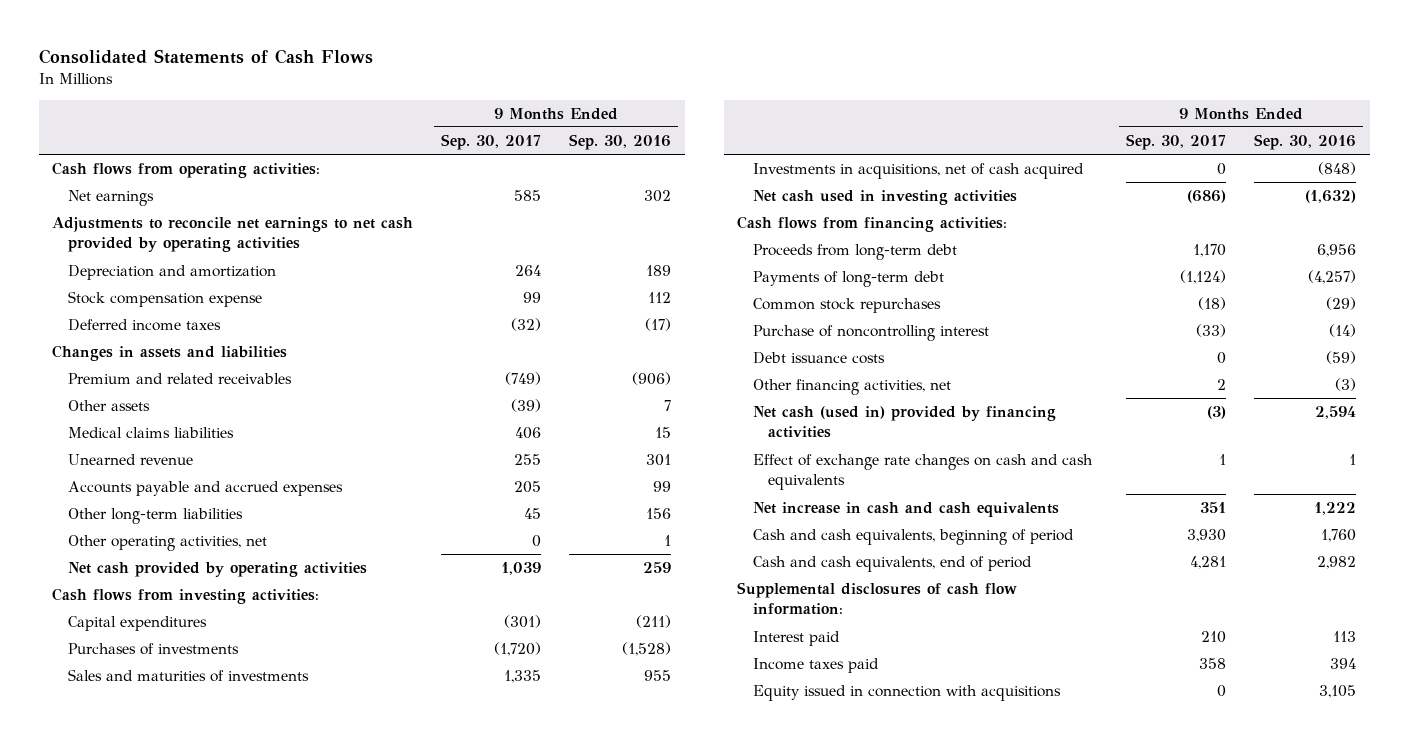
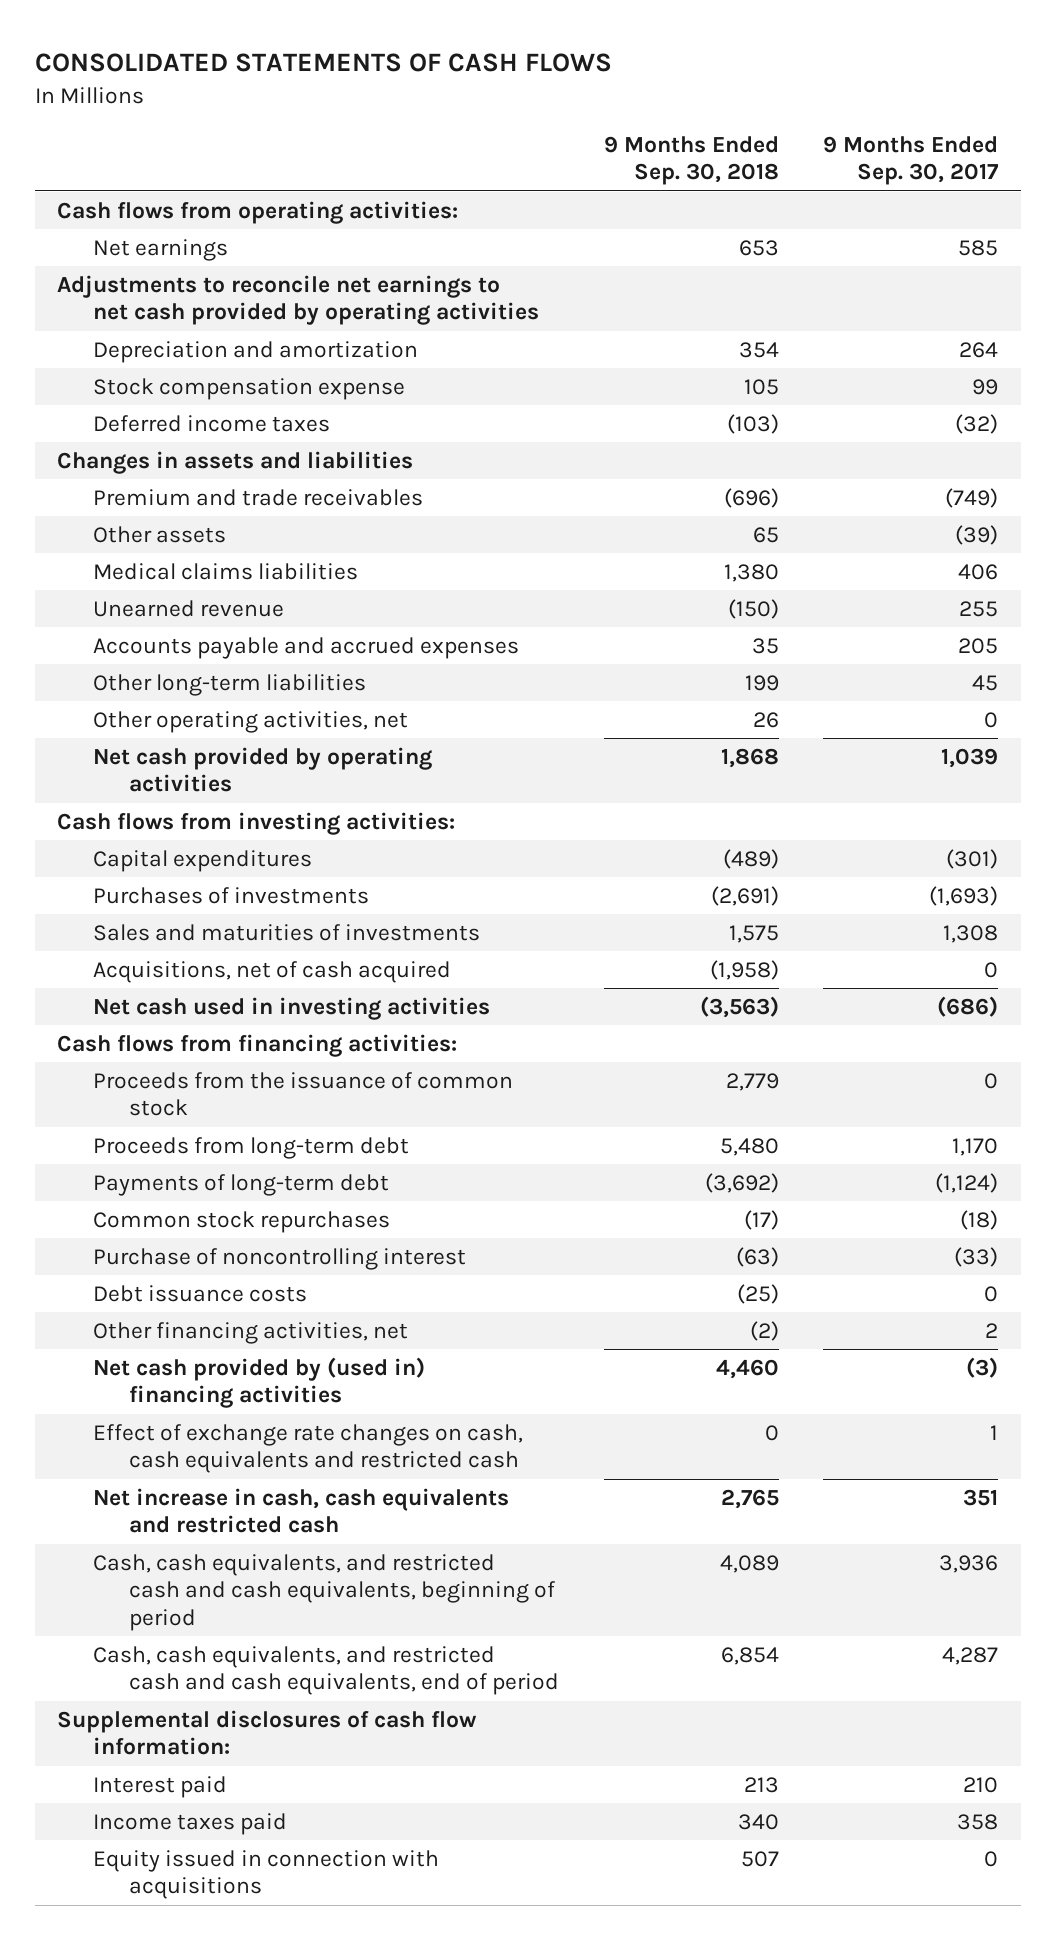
[38,48,373,64] Consolidated Statements of Cash Flows -> [35,53,613,73] CONSOLIDATED STATEMENTS OF CASH FLOWS
[568,134,671,151] Sep. 30, 2016 -> none
none -> [603,135,779,186] 9 Months Ended Sep. 30, 2018
[67,373,292,385] Premium and related receivables -> [93,488,424,506] Premium and trade receivables
[494,642,542,657] (1,720) -> [929,885,999,906] (1,693)
[504,670,542,684] 1,335 -> [943,924,999,943] 1,308
[752,163,1084,180] Investments in acquisitions, net of cash acquired -> [93,960,452,983] Acquisitions, net of cash acquired
none -> [93,1071,514,1117] Proceeds from the issuance of common stock
[752,406,1056,439] Net cash (used in) provided by financing activities -> [93,1356,426,1409] Net cash provided by (used in) financing activities
[752,454,1093,491] Effect of exchange rate changes on cash and cash equivalents -> [93,1423,524,1474] Effect of exchange rate changes on cash, cash equivalents and restricted cash
[752,502,1059,518] Net increase in cash and cash equivalents -> [93,1487,510,1534] Net increase in cash, cash equivalents and restricted cash
[752,529,1074,546] Cash and cash equivalents, beginning of period -> [93,1553,556,1631] Cash, cash equivalents, and restricted cash and cash equivalents, beginning of period
[1187,529,1227,543] 3,930 -> [939,1554,999,1573] 3,936
[752,556,1032,573] Cash and cash equivalents, end of period -> [93,1645,560,1696] Cash, cash equivalents, and restricted cash and cash equivalents, end of period
[1190,556,1227,570] 4,281 -> [942,1646,999,1665] 4,287

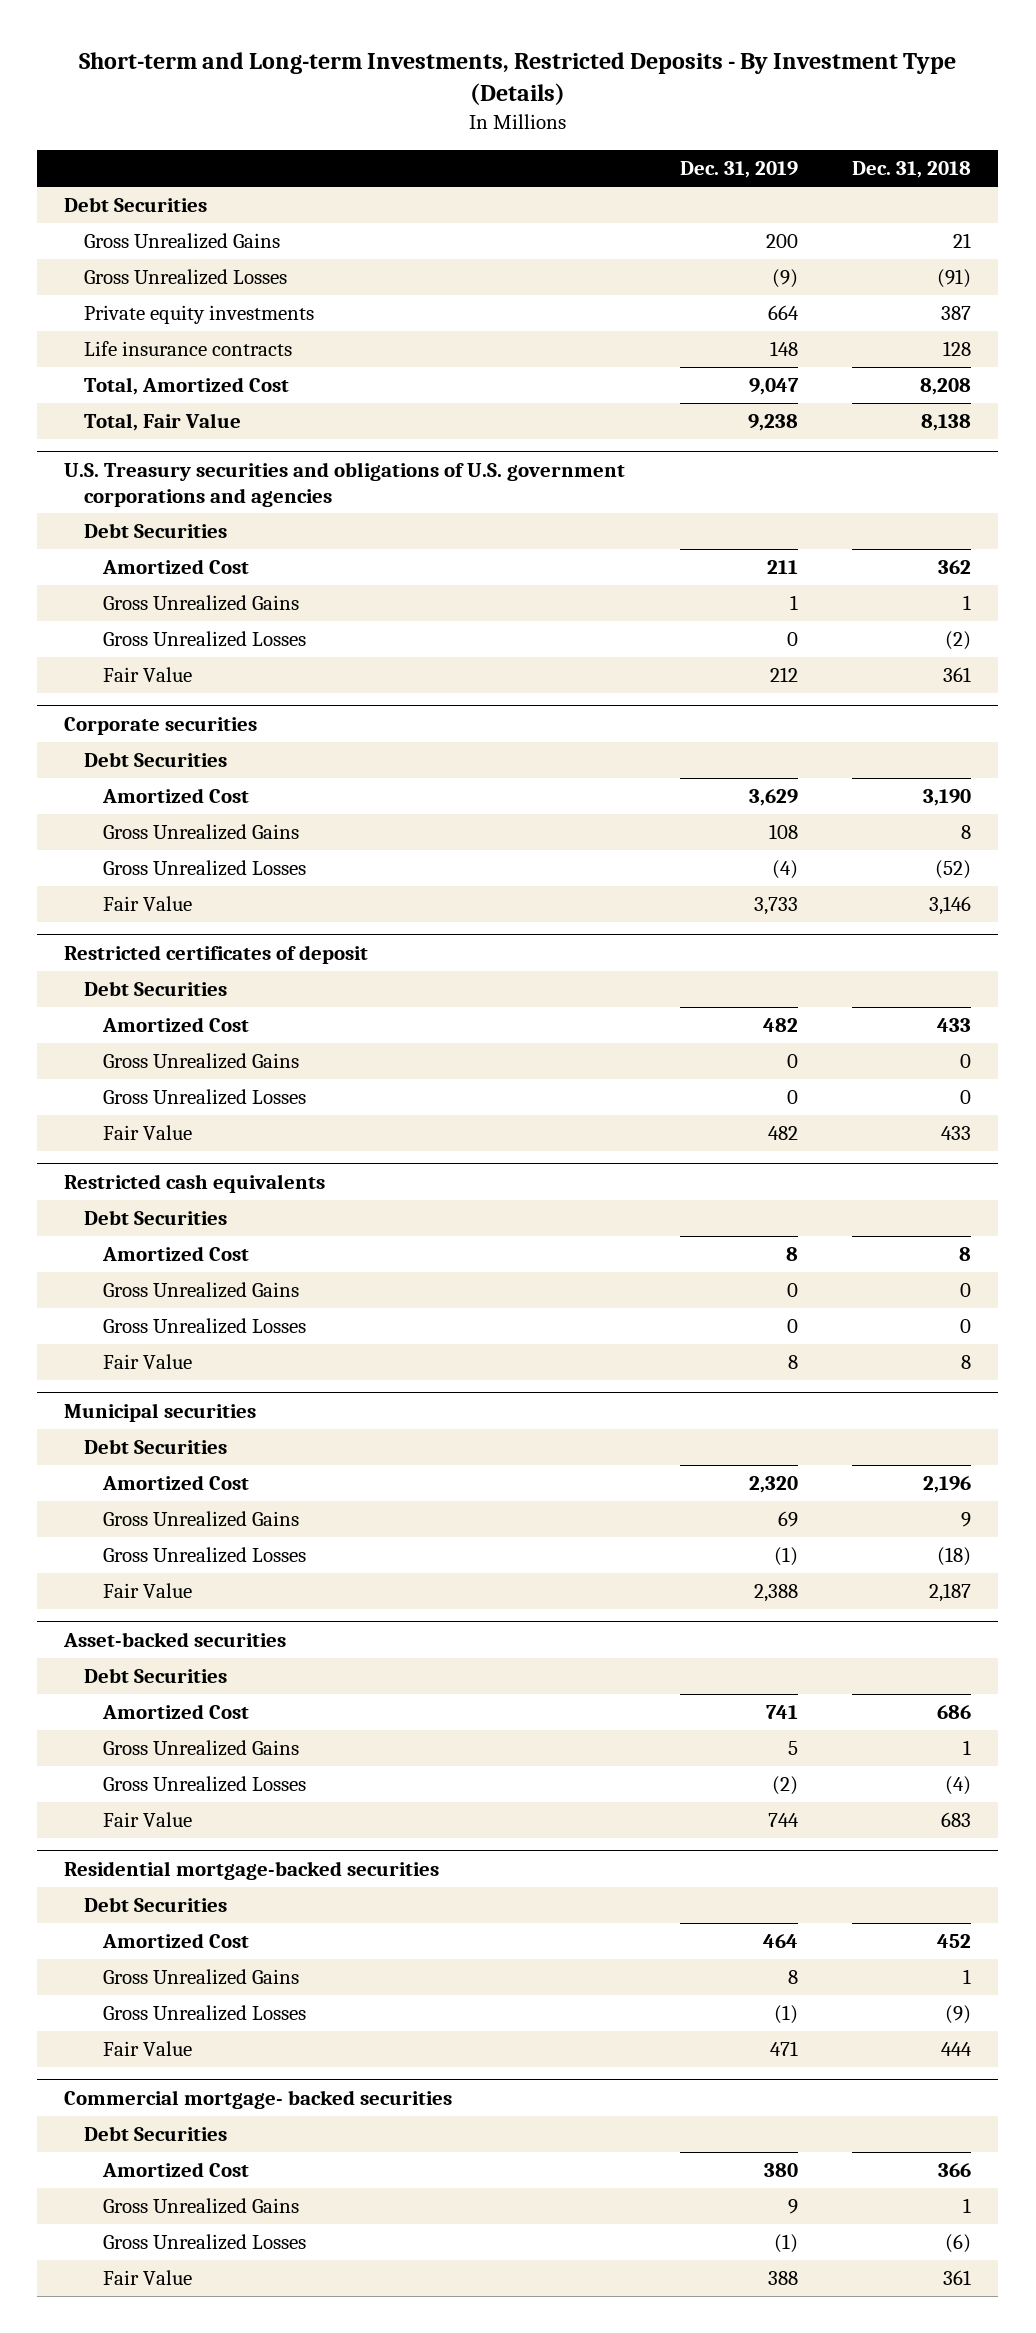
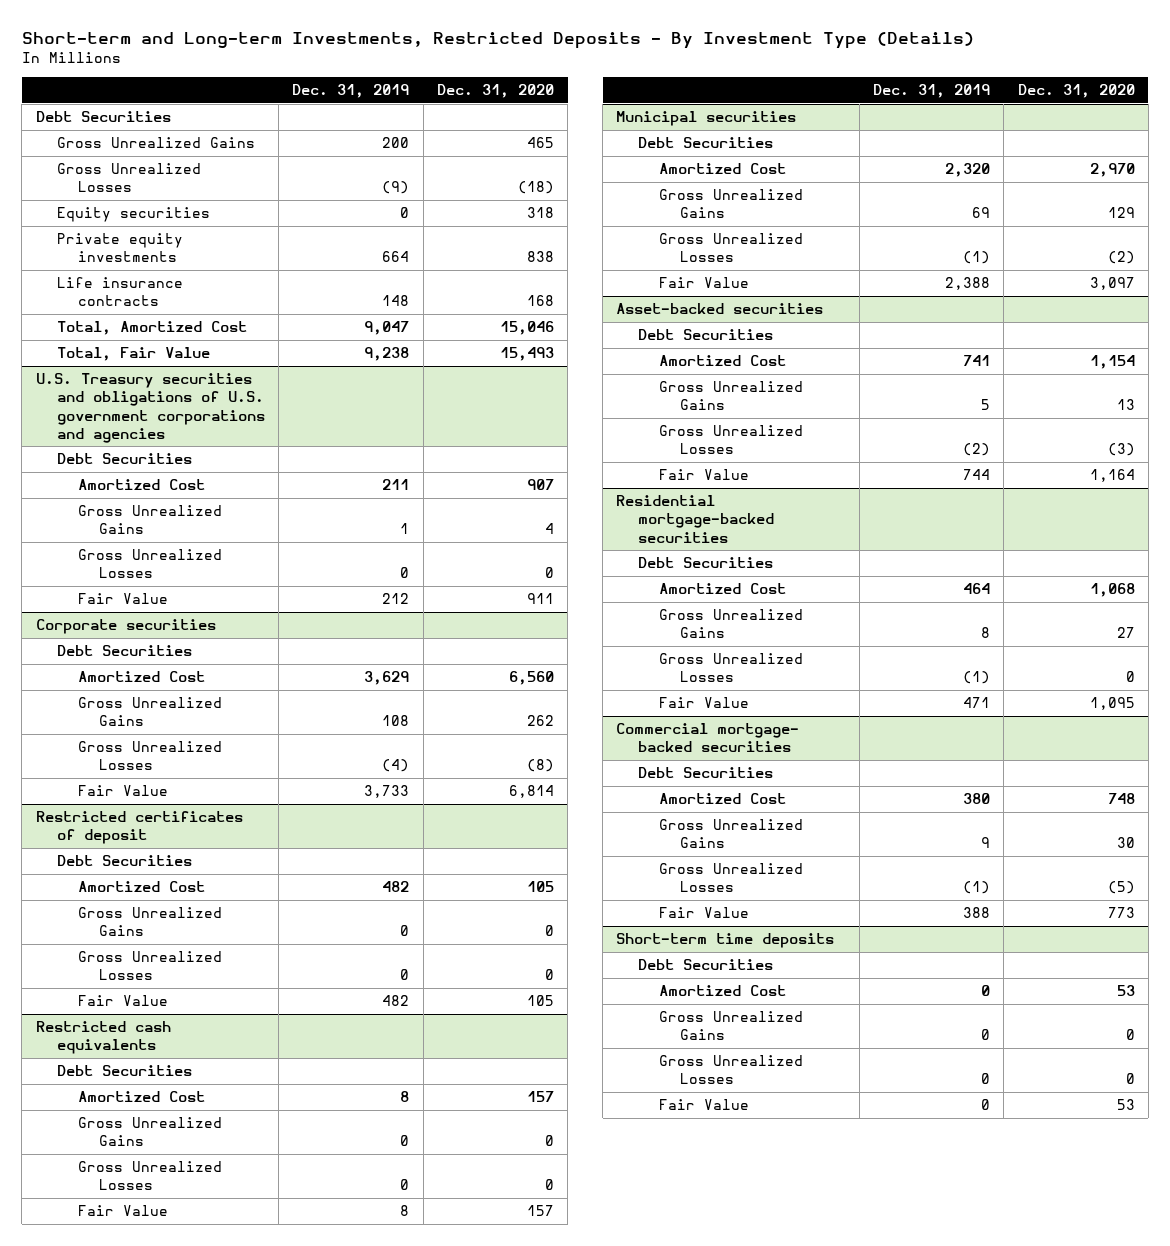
[852,161,972,179] Dec. 31, 2018 -> none
none -> [436,84,554,99] Dec. 31, 2020
none -> [56,207,210,223] Equity securities
none -> [616,933,835,949] Short-term time deposits
none -> [637,959,773,971] Debt Securities
none -> [658,985,786,997] Amortized Cost
none -> [658,1011,803,1041] Gross Unrealized Gains
none -> [658,1055,803,1085] Gross Unrealized Losses
none -> [658,1099,749,1111] Fair Value

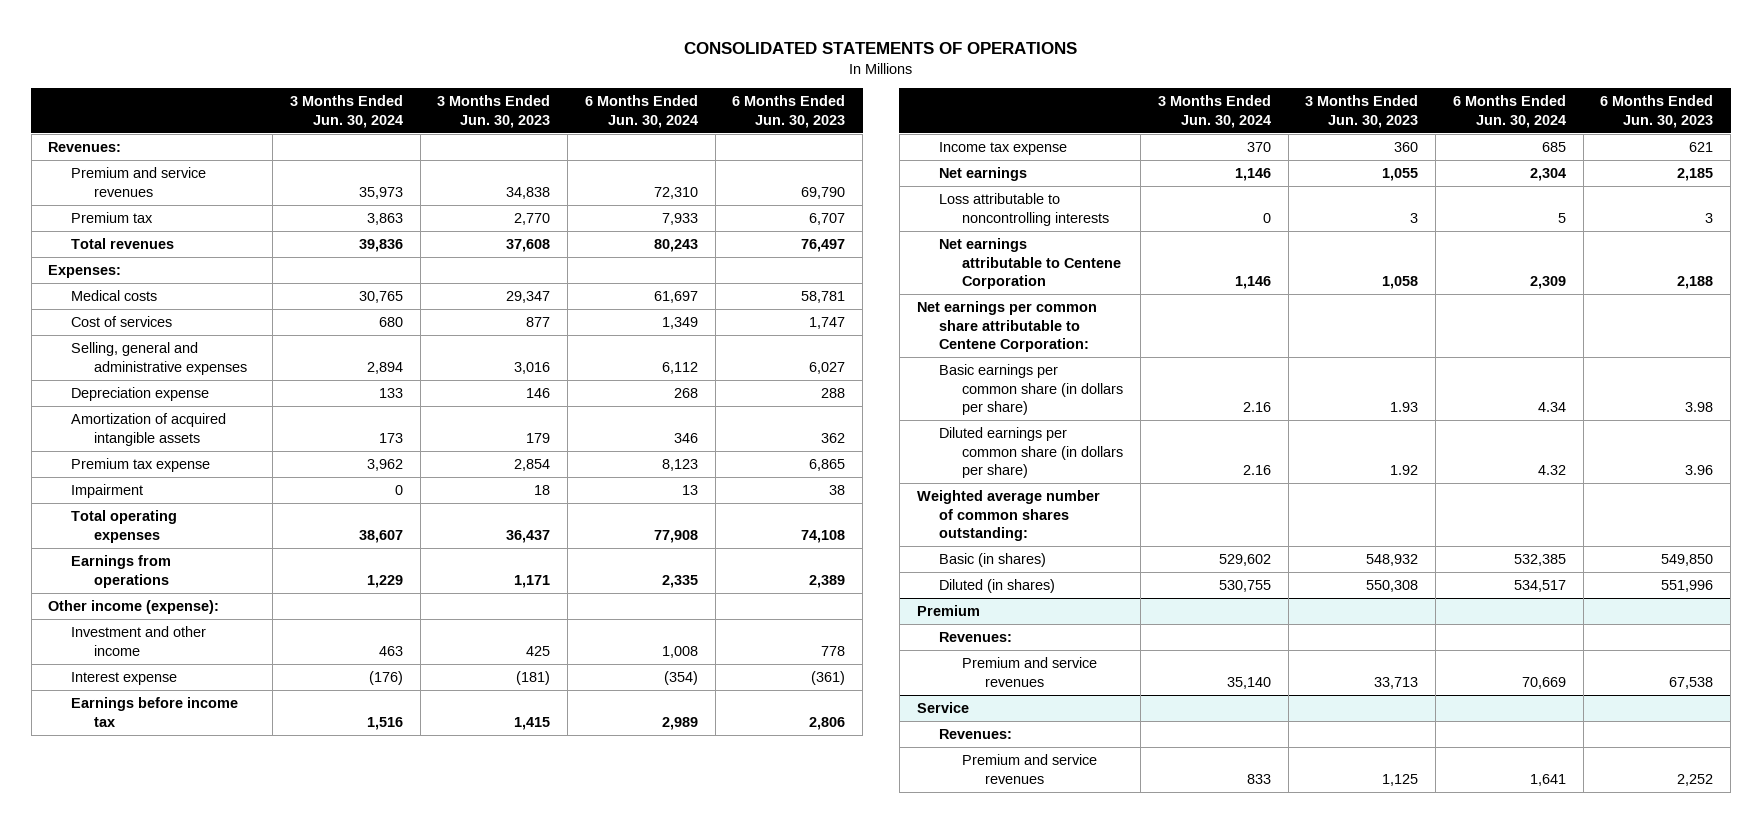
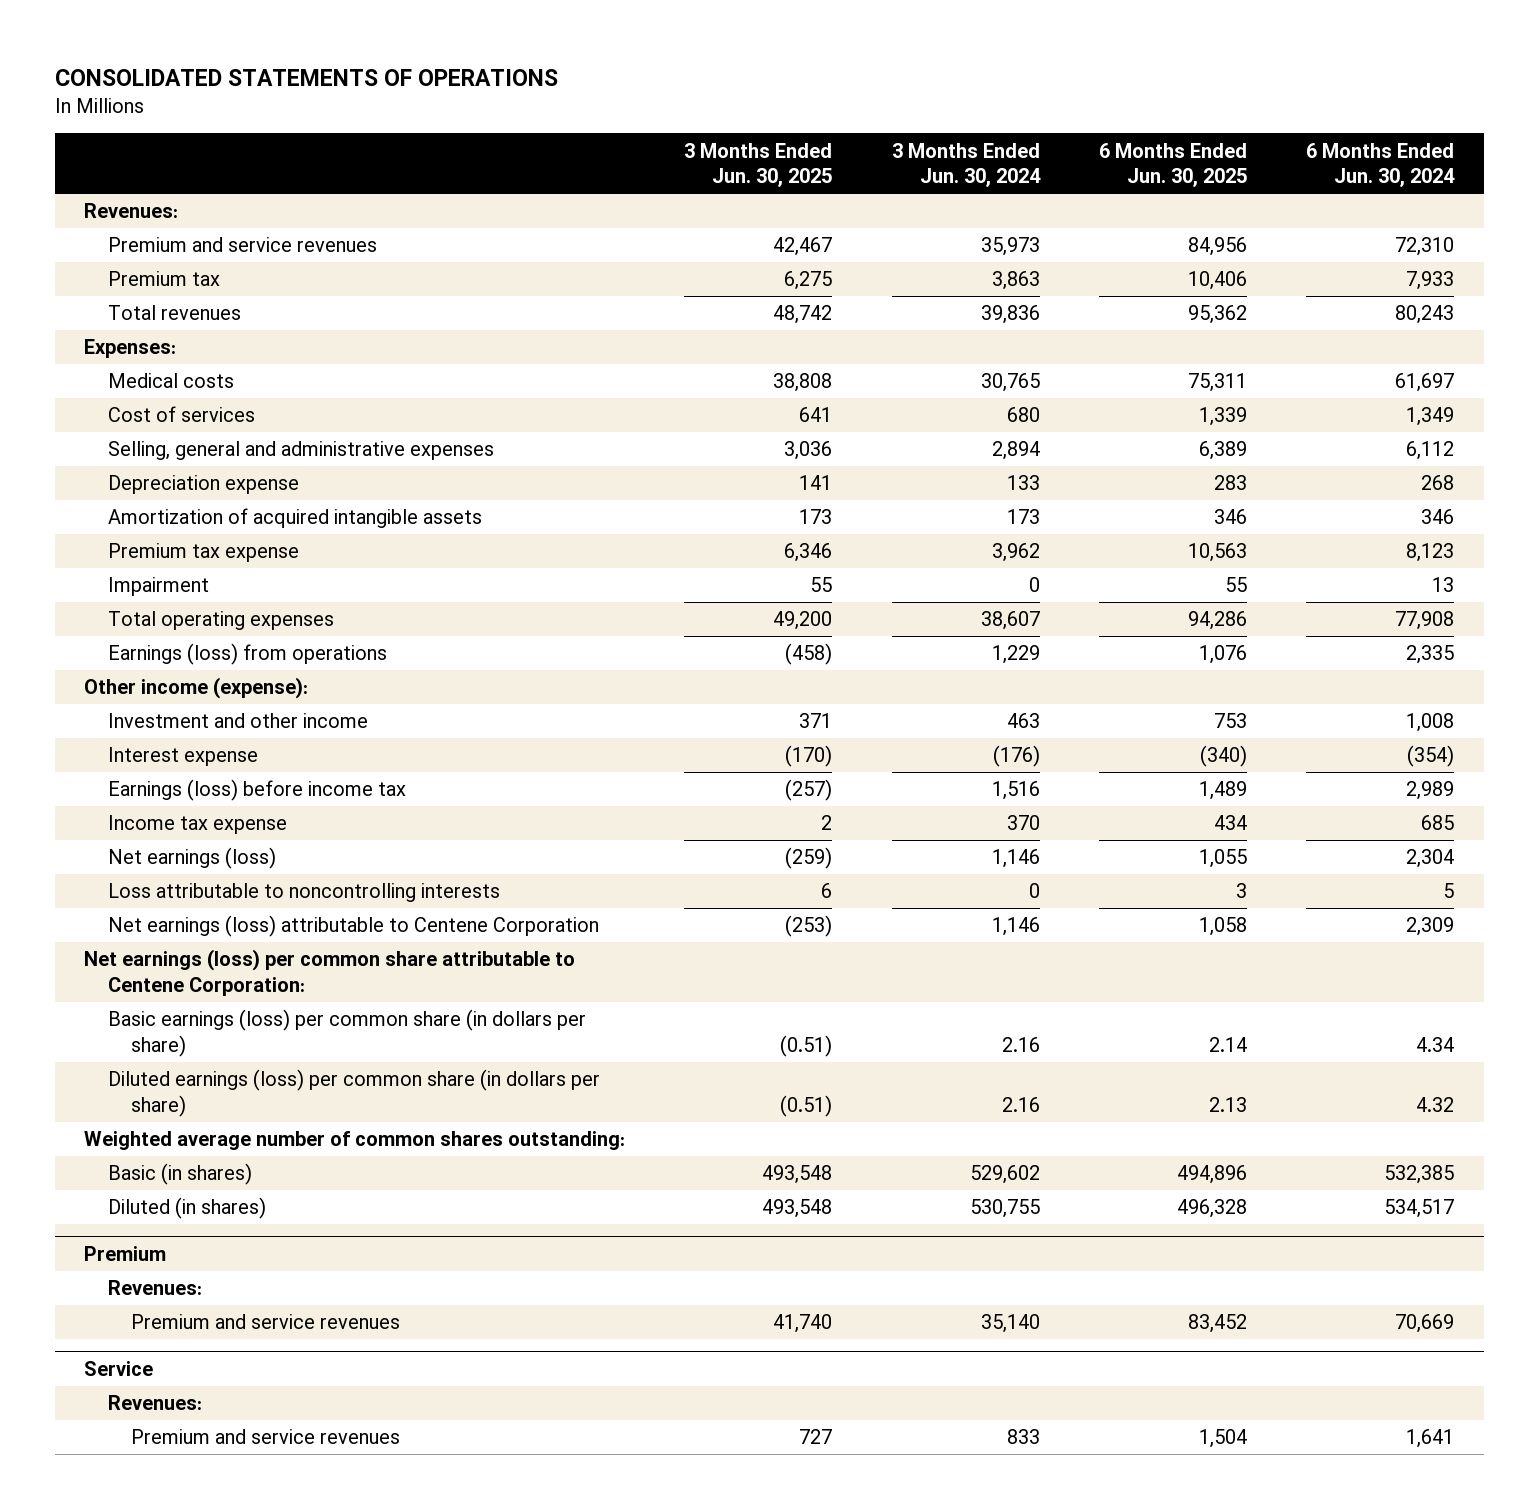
[437,95,551,128] 3 Months Ended Jun. 30, 2023 -> none
[732,95,846,128] 6 Months Ended Jun. 30, 2023 -> none
none -> [684,142,833,188] 3 Months Ended Jun. 30, 2025
none -> [1098,142,1247,188] 6 Months Ended Jun. 30, 2025
[71,555,172,588] Earnings from operations -> [107,643,387,666] Earnings (loss) from operations
[71,697,239,727] Earnings before income tax -> [107,779,406,802] Earnings (loss) before income tax
[939,167,1028,182] Net earnings -> [107,847,276,870] Net earnings (loss)
[939,238,1122,290] Net earnings attributable to Centene Corporation -> [107,915,599,938] Net earnings (loss) attributable to Centene Corporation
[916,301,1097,353] Net earnings per common share attributable to Centene Corporation: -> [84,949,576,996] Net earnings (loss) per common share attributable to Centene Corporation:
[939,364,1124,416] Basic earnings per common share (in dollars per share) -> [107,1009,586,1057] Basic earnings (loss) per common share (in dollars per share)
[939,427,1124,479] Diluted earnings per common share (in dollars per share) -> [107,1069,600,1117] Diluted earnings (loss) per common share (in dollars per share)

